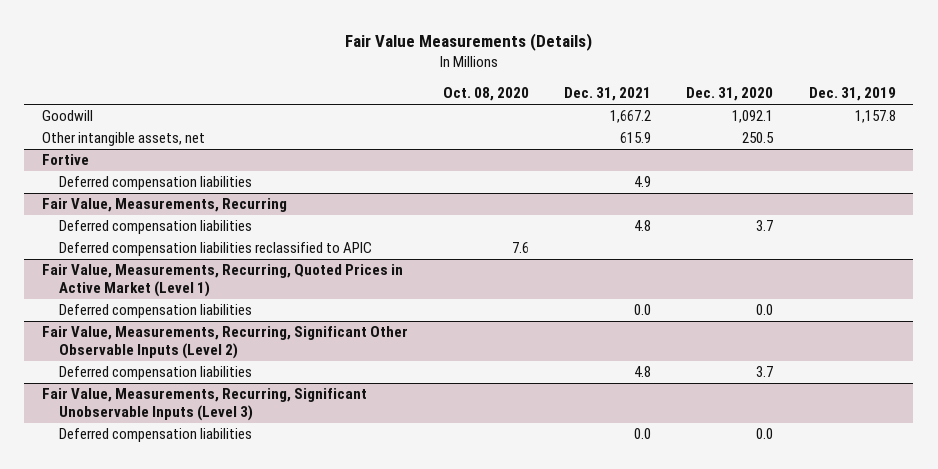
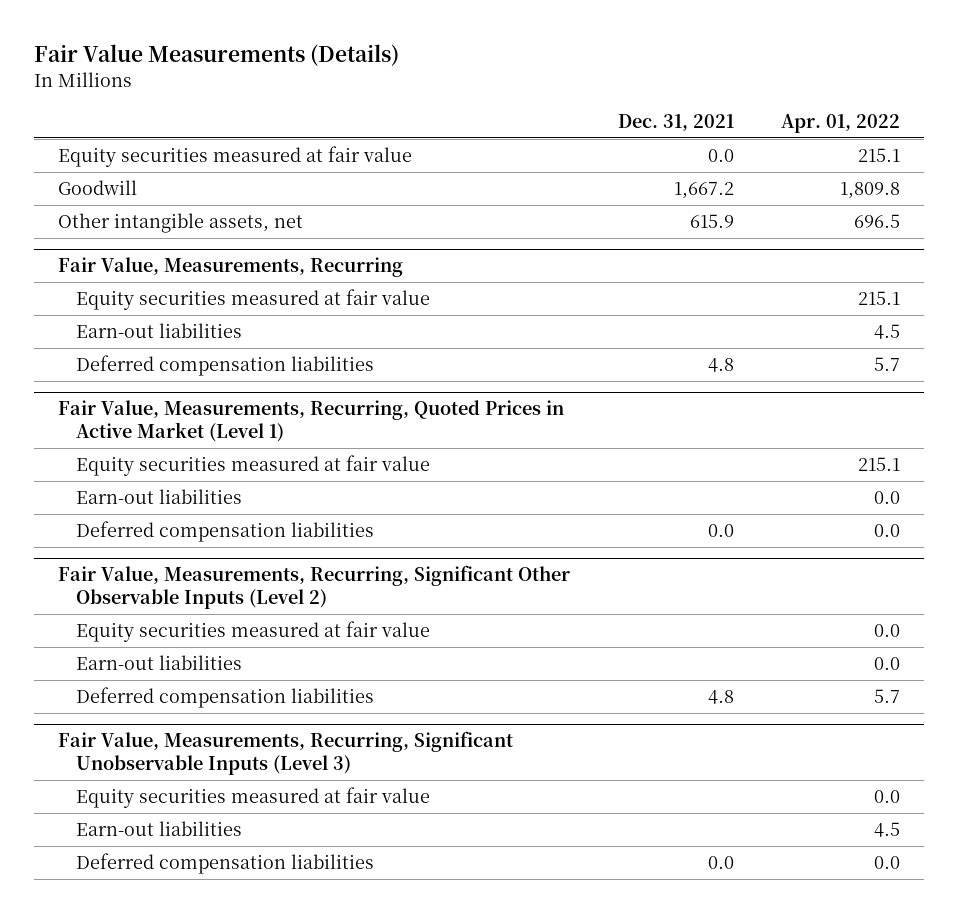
[443,87,530,102] Oct. 08, 2020 -> none
[686,87,774,102] Dec. 31, 2020 -> none
[808,87,896,102] Dec. 31, 2019 -> none
none -> [781,113,901,133] Apr. 01, 2022
none -> [58,146,413,168] Equity securities measured at fair value
[41,154,89,166] Fortive -> none
[58,176,252,191] Deferred compensation liabilities -> none
none -> [75,289,430,311] Equity securities measured at fair value
none -> [75,323,242,339] Earn-out liabilities
[58,242,372,257] Deferred compensation liabilities reclassified to APIC -> none
none -> [75,455,430,477] Equity securities measured at fair value
none -> [75,489,242,505] Earn-out liabilities
none -> [75,621,430,643] Equity securities measured at fair value
none -> [75,655,242,671] Earn-out liabilities
none -> [75,787,430,809] Equity securities measured at fair value
none -> [75,821,242,837] Earn-out liabilities

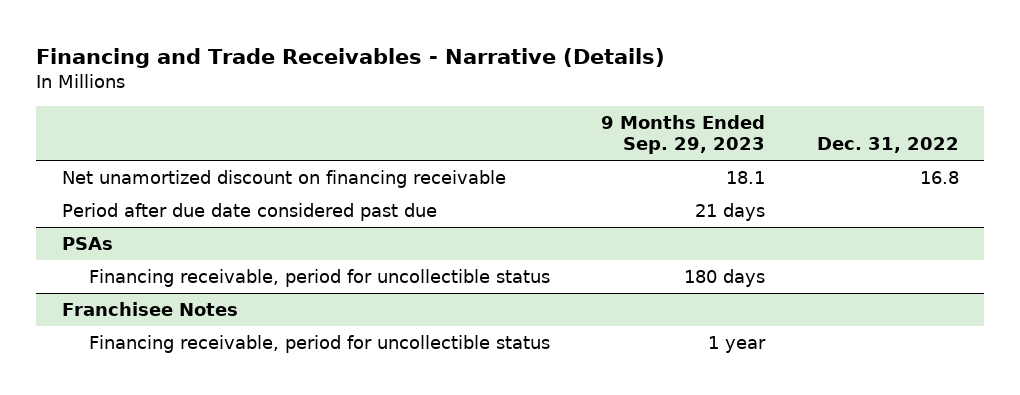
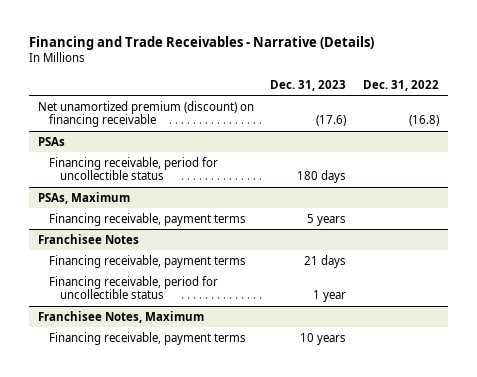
[601,114,766,155] 9 Months Ended Sep. 29, 2023 -> none
none -> [270,79,347,91] Dec. 31, 2023
[61,203,437,222] Period after due date considered past due -> none
[61,170,506,189] Net unamortized discount on financing receivable -> [37,100,254,128] Net unamortized premium (discount) on financing receivable
[919,171,959,185] 16.8 -> [409,115,440,127] (16.8)
none -> [37,191,130,204] PSAs, Maximum
none -> [48,212,246,226] Financing receivable, payment terms
none -> [48,254,246,268] Financing receivable, payment terms
none -> [37,310,204,323] Franchisee Notes, Maximum
none -> [48,331,246,345] Financing receivable, payment terms

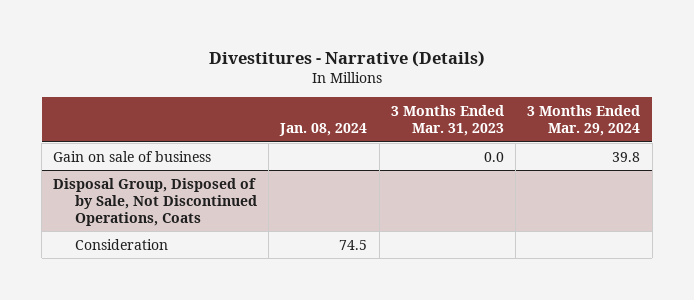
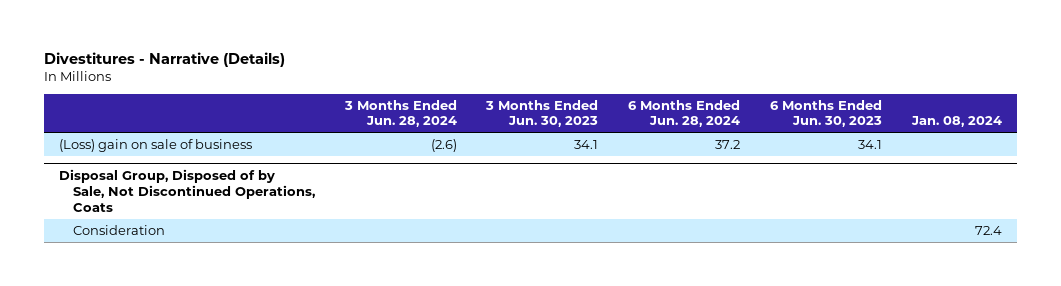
[390,104,504,136] 3 Months Ended Mar. 31, 2023 -> none
[527,104,641,136] 3 Months Ended Mar. 29, 2024 -> none
none -> [343,99,457,128] 3 Months Ended Jun. 28, 2024
none -> [485,99,599,128] 3 Months Ended Jun. 30, 2023
none -> [628,99,741,128] 6 Months Ended Jun. 28, 2024
none -> [770,99,883,128] 6 Months Ended Jun. 30, 2023
[53,150,212,162] Gain on sale of business -> [58,138,252,152] (Loss) gain on sale of business
[339,239,368,250] 74.5 -> [975,225,1003,235] 72.4

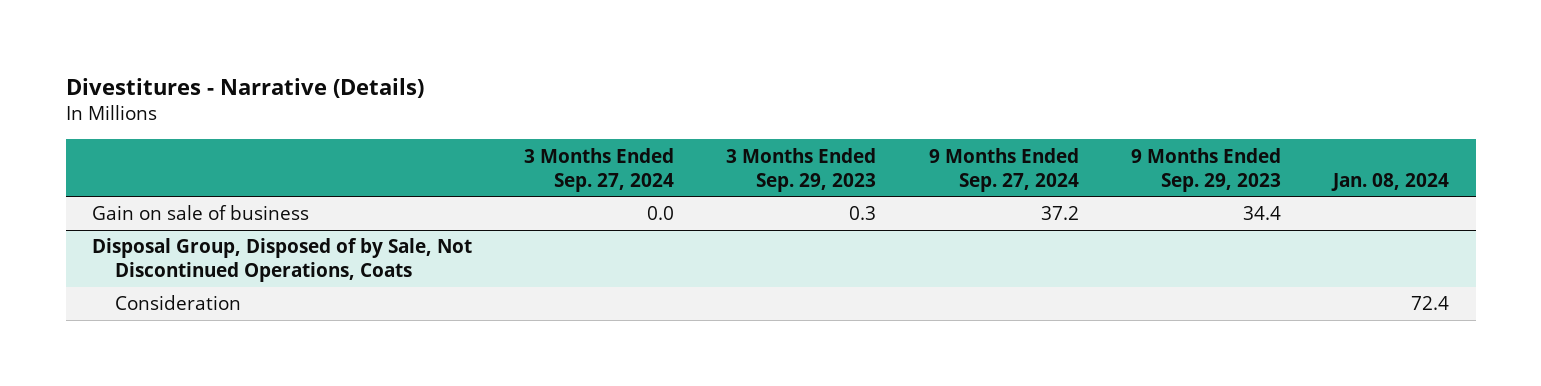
[343,99,457,128] 3 Months Ended Jun. 28, 2024 -> none
[485,99,599,128] 3 Months Ended Jun. 30, 2023 -> none
[628,99,741,128] 6 Months Ended Jun. 28, 2024 -> none
[770,99,883,128] 6 Months Ended Jun. 30, 2023 -> none
none -> [524,147,675,192] 3 Months Ended Sep. 27, 2024
none -> [726,147,877,192] 3 Months Ended Sep. 29, 2023
none -> [928,147,1079,192] 9 Months Ended Sep. 27, 2024
none -> [1131,147,1282,192] 9 Months Ended Sep. 29, 2023
[58,138,252,152] (Loss) gain on sale of business -> [91,205,309,221] Gain on sale of business

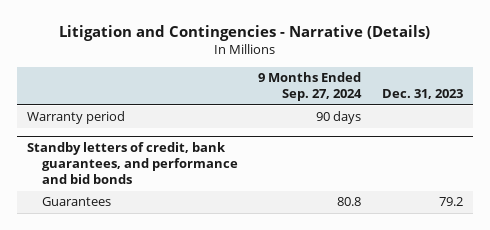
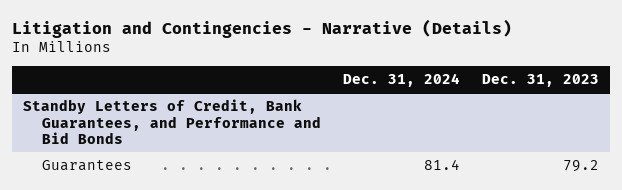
[258,71,363,102] 9 Months Ended Sep. 27, 2024 -> none
none -> [342,73,460,88] Dec. 31, 2024
[27,111,126,125] Warranty period -> none
[27,141,238,185] Standby letters of credit, bank guarantees, and performance and bid bonds -> [23,99,321,145] Standby Letters of Credit, Bank Guarantees, and Performance and Bid Bonds

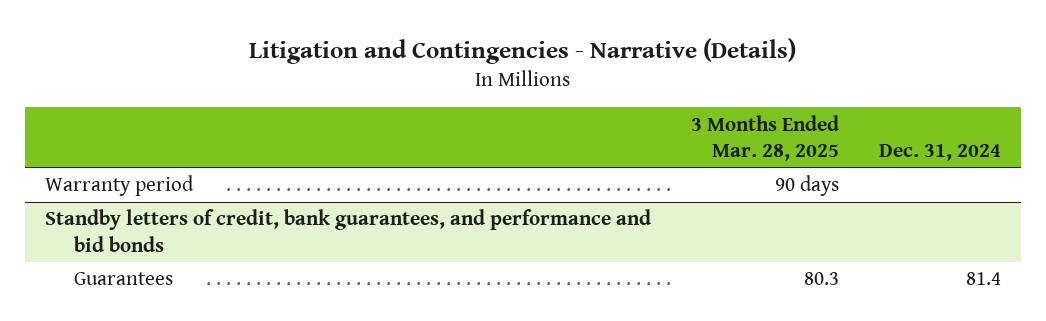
[481,74,599,88] Dec. 31, 2023 -> none
none -> [691,114,840,161] 3 Months Ended Mar. 28, 2025
none -> [44,175,194,197] Warranty period
[23,99,321,145] Standby Letters of Credit, Bank Guarantees, and Performance and Bid Bonds -> [44,209,651,252] Standby letters of credit, bank guarantees, and performance and bid bonds

